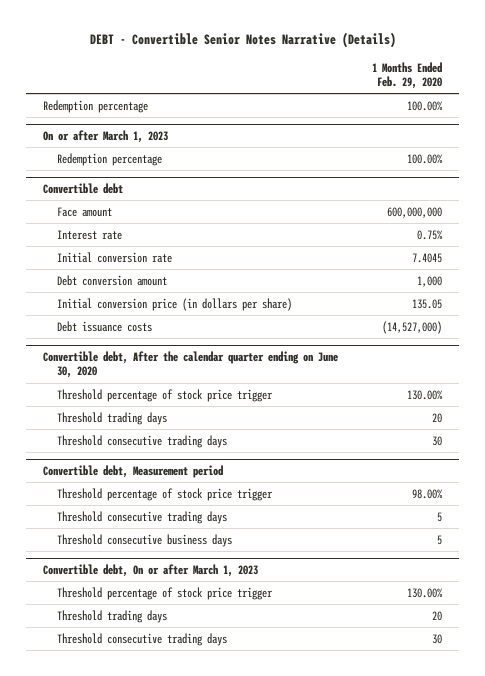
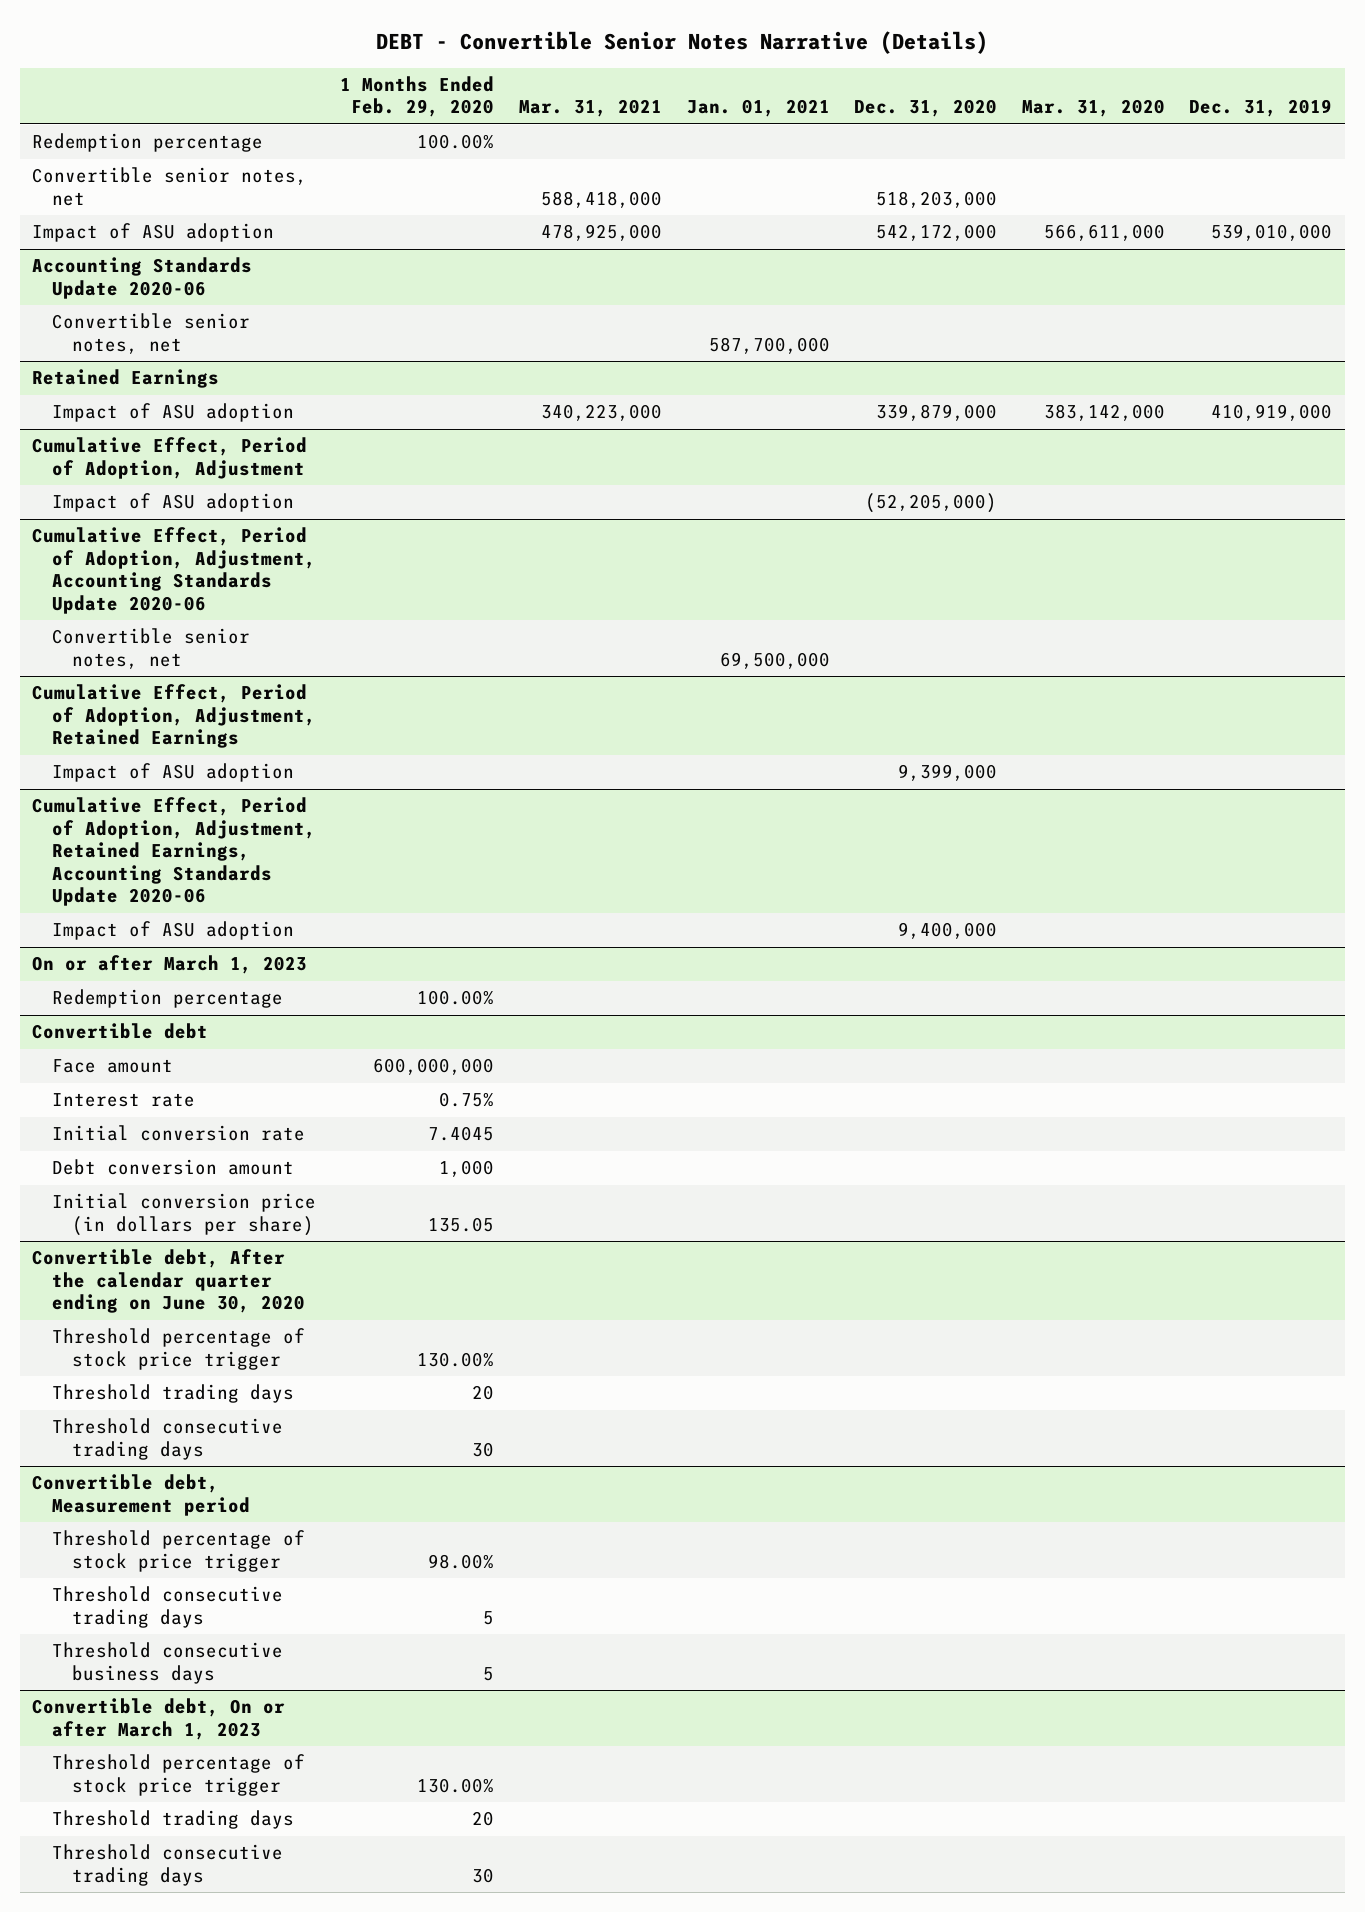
none -> [519,99,663,118] Mar. 31, 2021
none -> [686,99,830,118] Jan. 01, 2021
none -> [854,99,998,118] Dec. 31, 2020
none -> [1021,99,1165,118] Mar. 31, 2020
none -> [1189,99,1333,118] Dec. 31, 2019
none -> [32,167,308,206] Convertible senior notes, net
none -> [32,223,275,243] Impact of ASU adoption
none -> [32,257,253,299] Accounting Standards Update 2020-06
none -> [51,313,250,354] Convertible senior notes, net
none -> [32,369,220,389] Retained Earnings
none -> [51,403,294,423] Impact of ASU adoption
none -> [32,437,308,479] Cumulative Effect, Period of Adoption, Adjustment
none -> [51,493,294,513] Impact of ASU adoption
none -> [32,527,316,614] Cumulative Effect, Period of Adoption, Adjustment, Accounting Standards Update 2020-06
none -> [51,628,250,669] Convertible senior notes, net
none -> [32,684,316,749] Cumulative Effect, Period of Adoption, Adjustment, Retained Earnings
none -> [51,763,294,783] Impact of ASU adoption
none -> [32,797,316,907] Cumulative Effect, Period of Adoption, Adjustment, Retained Earnings, Accounting Standards Update 2020-06
none -> [51,921,294,941] Impact of ASU adoption
[57,320,153,332] Debt issuance costs -> none

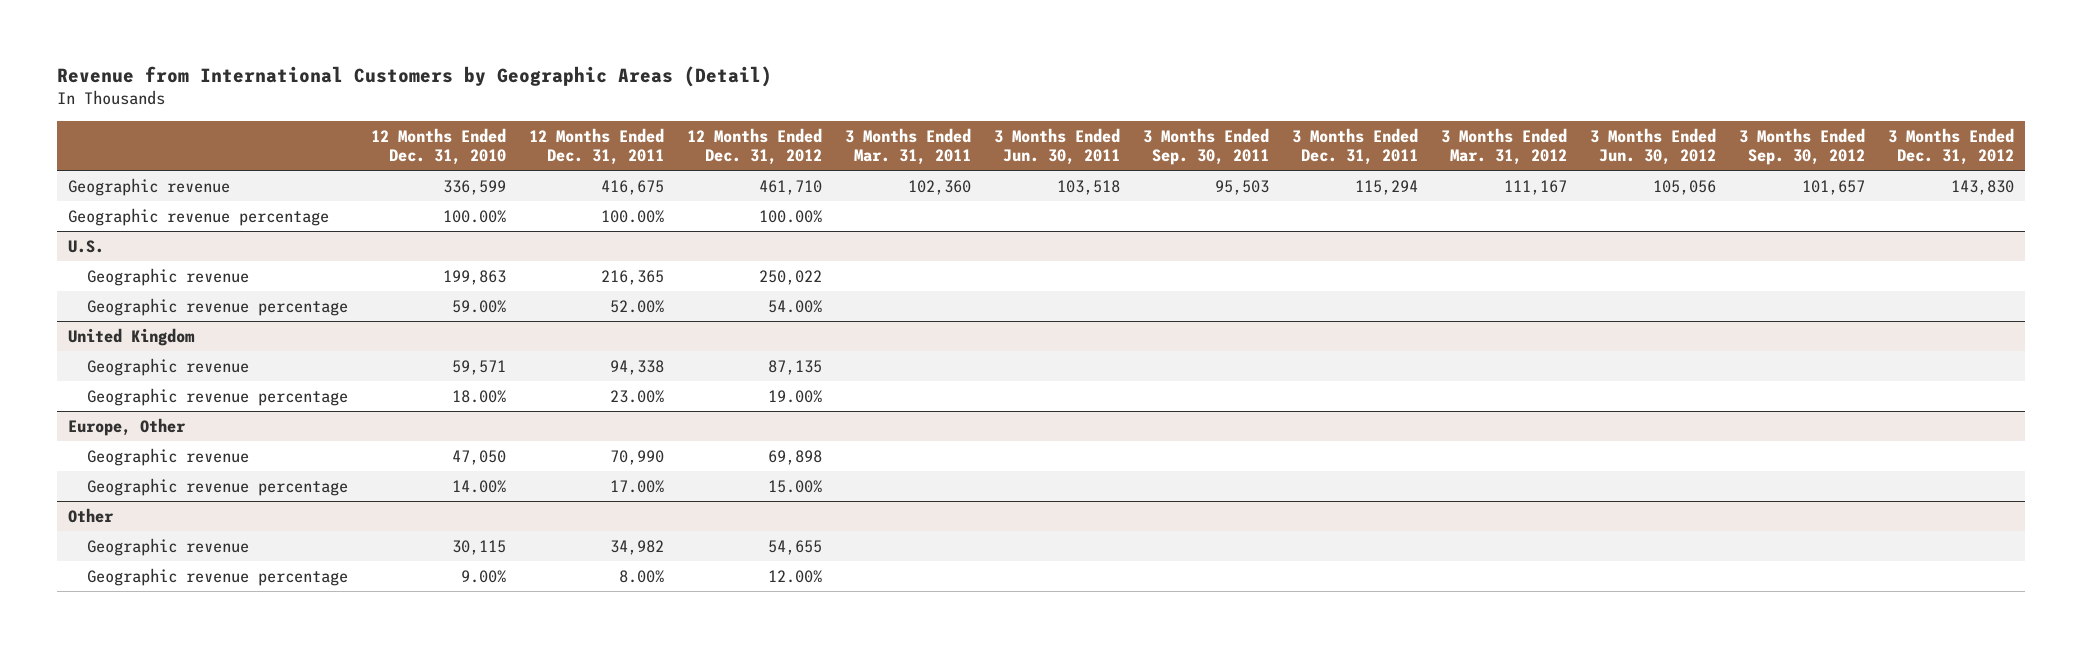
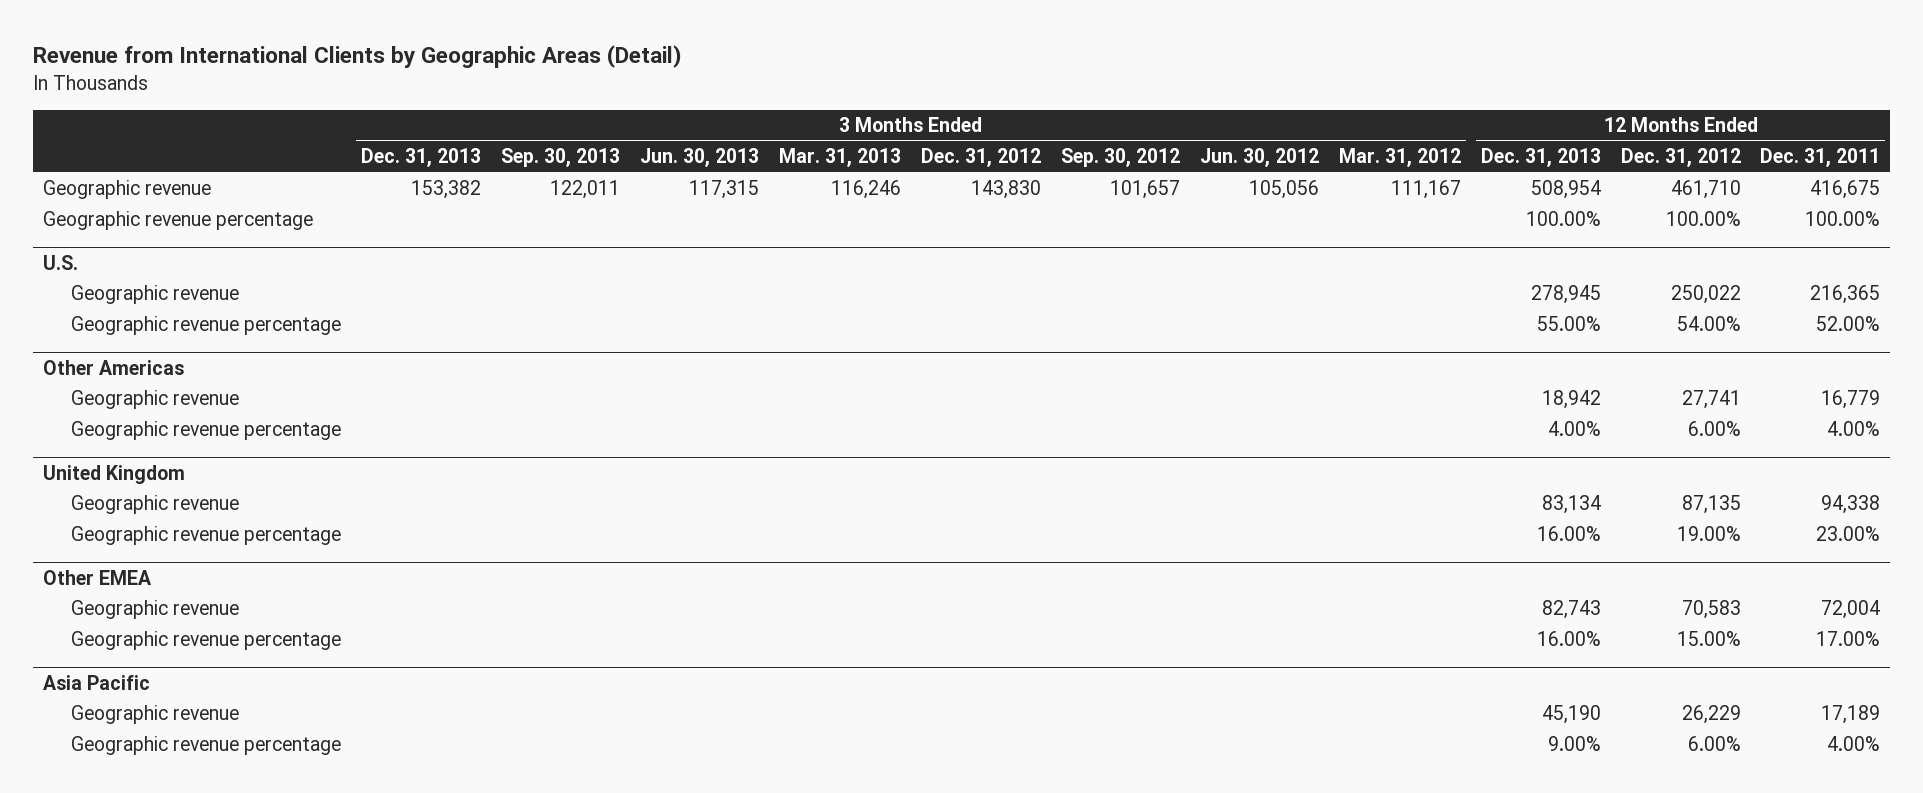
[56,66,772,88] Revenue from International Customers by Geographic Areas (Detail) -> [32,45,682,69] Revenue from International Clients by Geographic Areas (Detail)
[371,127,507,166] 12 Months Ended Dec. 31, 2010 -> none
[845,127,972,166] 3 Months Ended Mar. 31, 2011 -> none
[994,127,1121,166] 3 Months Ended Jun. 30, 2011 -> none
[1143,127,1270,166] 3 Months Ended Sep. 30, 2011 -> none
[1292,127,1419,166] 3 Months Ended Dec. 31, 2011 -> none
none -> [361,148,482,168] Dec. 31, 2013
none -> [501,148,621,168] Sep. 30, 2013
none -> [640,148,760,168] Jun. 30, 2013
none -> [779,148,902,168] Mar. 31, 2013
none -> [1480,148,1601,168] Dec. 31, 2013
none -> [42,359,184,375] Other Americas
none -> [71,390,240,410] Geographic revenue
none -> [71,421,342,441] Geographic revenue percentage
[67,417,186,436] Europe, Other -> none
none -> [42,569,152,585] Other EMEA
[610,449,665,465] 70,990 -> [1821,600,1881,620] 72,004
[768,449,823,465] 69,898 -> [1681,600,1741,620] 70,583
[67,507,114,523] Other -> none
none -> [42,674,150,690] Asia Pacific
[610,539,665,555] 34,982 -> [1821,705,1881,725] 17,189
[768,539,823,555] 54,655 -> [1681,705,1741,725] 26,229
[619,569,665,583] 8.00% -> [1827,736,1881,752] 4.00%
[768,569,823,583] 12.00% -> [1687,736,1741,752] 6.00%

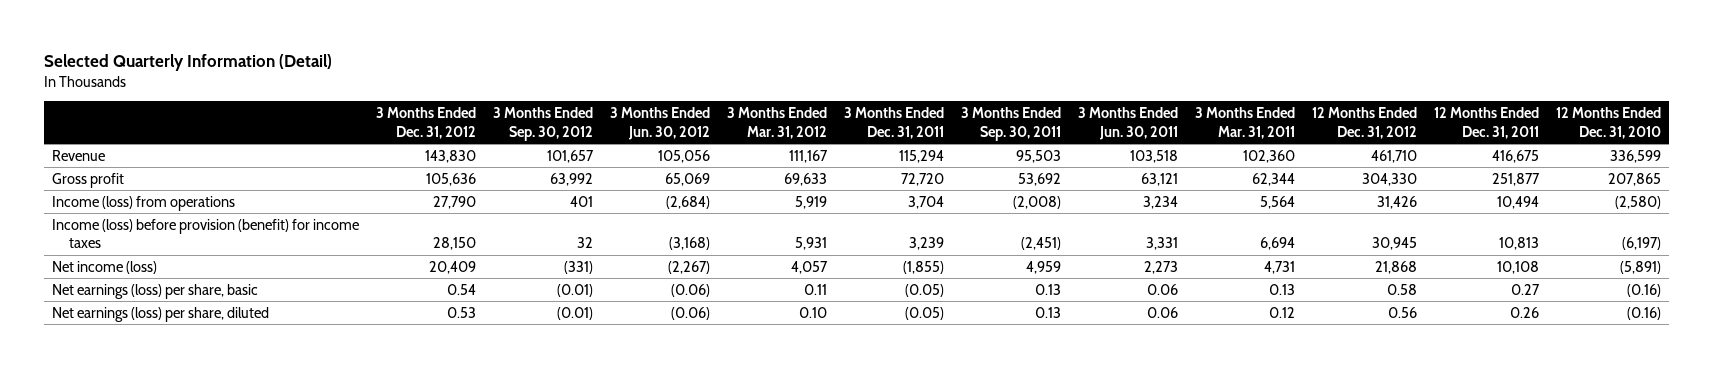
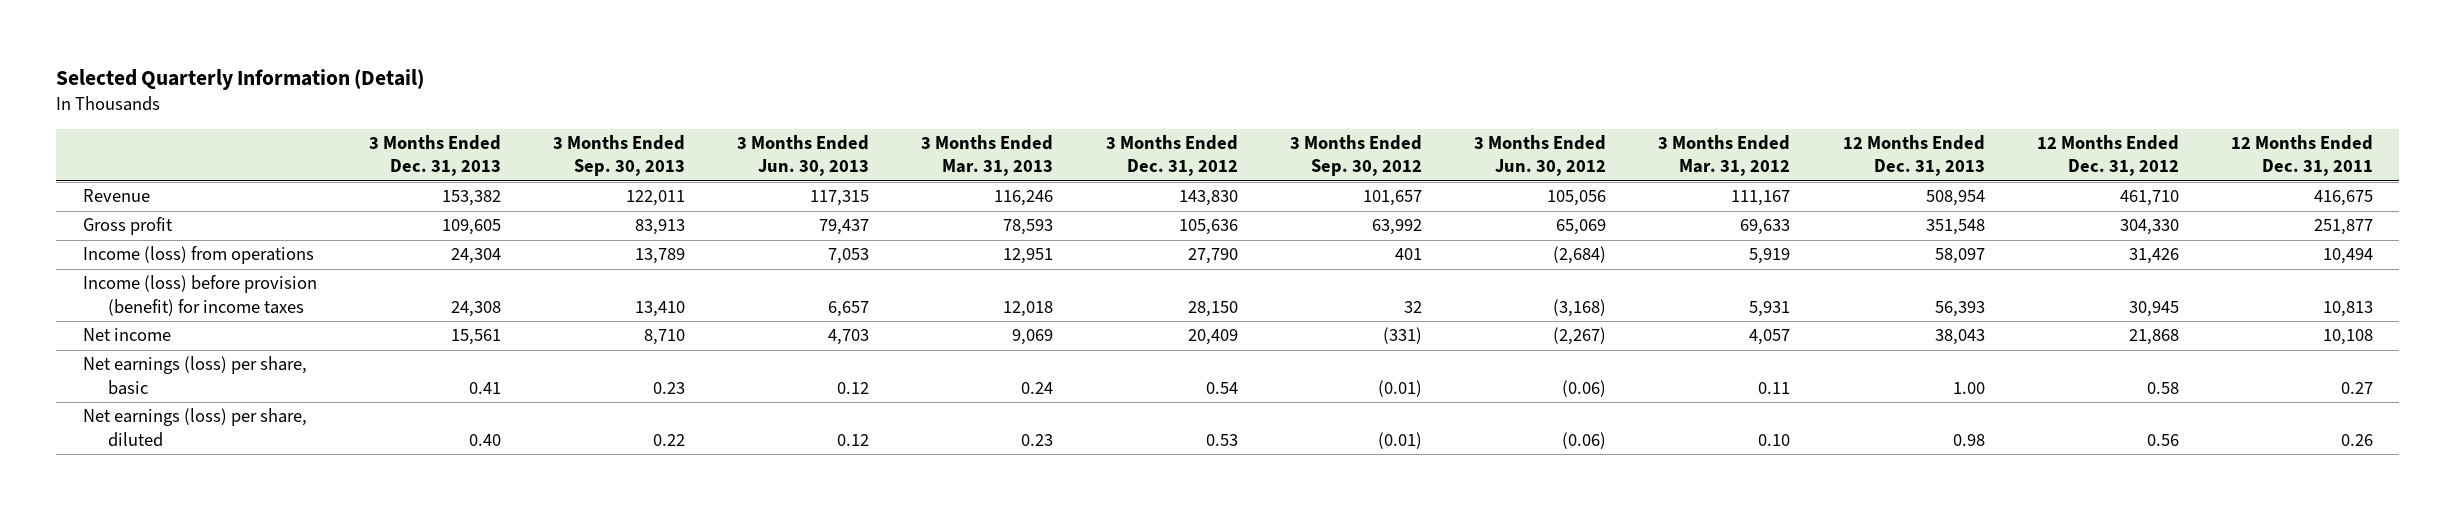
[844,107,945,139] 3 Months Ended Dec. 31, 2011 -> none
[960,107,1061,141] 3 Months Ended Sep. 30, 2011 -> none
[1077,107,1178,140] 3 Months Ended Jun. 30, 2011 -> none
[1194,107,1295,139] 3 Months Ended Mar. 31, 2011 -> none
[1555,107,1661,139] 12 Months Ended Dec. 31, 2010 -> none
none -> [368,135,501,177] 3 Months Ended Dec. 31, 2013
none -> [553,135,686,177] 3 Months Ended Sep. 30, 2013
none -> [737,135,870,177] 3 Months Ended Jun. 30, 2013
none -> [921,135,1054,177] 3 Months Ended Mar. 31, 2013
none -> [1842,135,1985,177] 12 Months Ended Dec. 31, 2013
[52,260,158,274] Net income (loss) -> [82,328,171,342] Net income

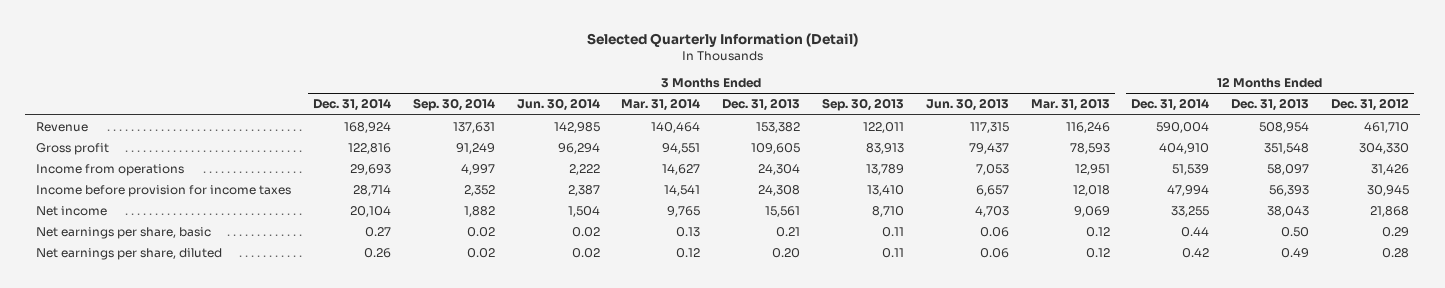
[1105,135,1238,177] 3 Months Ended Dec. 31, 2012 -> none
[1289,135,1422,177] 3 Months Ended Sep. 30, 2012 -> none
[1474,135,1607,177] 3 Months Ended Jun. 30, 2012 -> none
[1658,135,1791,177] 3 Months Ended Mar. 31, 2012 -> none
[2231,135,2374,177] 12 Months Ended Dec. 31, 2011 -> none
none -> [312,98,391,112] Dec. 31, 2014
none -> [412,98,495,112] Sep. 30, 2014
none -> [516,98,600,112] Jun. 30, 2014
none -> [621,98,701,112] Mar. 31, 2014
none -> [1131,98,1210,112] Dec. 31, 2014
[82,246,314,265] Income (loss) from operations -> [36,164,185,177] Income from operations
[82,275,317,316] Income (loss) before provision (benefit) for income taxes -> [36,185,292,198] Income before provision for income taxes
[82,356,307,395] Net earnings (loss) per share, basic -> [36,227,212,240] Net earnings per share, basic
[468,381,501,394] 0.41 -> [776,227,801,238] 0.21
[653,381,686,394] 0.23 -> [881,227,904,238] 0.11
[837,381,870,394] 0.12 -> [979,227,1009,238] 0.06
[1021,381,1054,394] 0.24 -> [1085,227,1110,238] 0.12
[1952,381,1985,394] 1.00 -> [1281,227,1310,238] 0.50
[2146,381,2179,394] 0.58 -> [1381,227,1409,238] 0.29
[82,408,307,447] Net earnings (loss) per share, diluted -> [36,248,223,261] Net earnings per share, diluted
[468,433,501,446] 0.40 -> [772,248,801,259] 0.20
[653,433,686,446] 0.22 -> [881,248,904,259] 0.11
[837,433,870,446] 0.12 -> [979,248,1009,259] 0.06
[1021,433,1054,446] 0.23 -> [1085,248,1110,259] 0.12
[1952,433,1985,446] 0.98 -> [1281,248,1310,259] 0.49
[2146,433,2179,446] 0.56 -> [1381,248,1409,259] 0.28

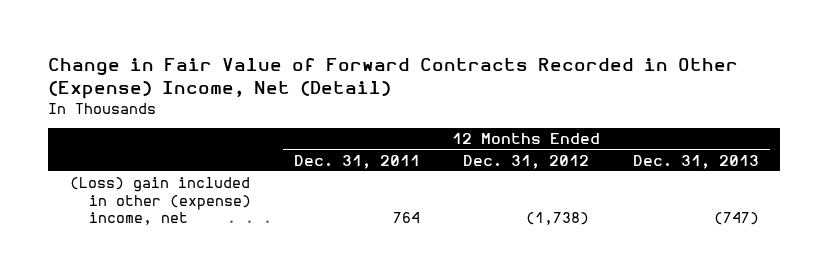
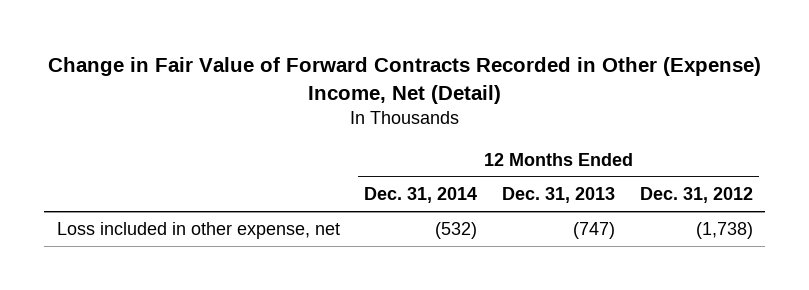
[293,154,420,169] Dec. 31, 2011 -> none
none -> [364,187,478,204] Dec. 31, 2014
[69,177,251,226] (Loss) gain included in other (expense) income, net -> [56,222,340,240] Loss included in other expense, net

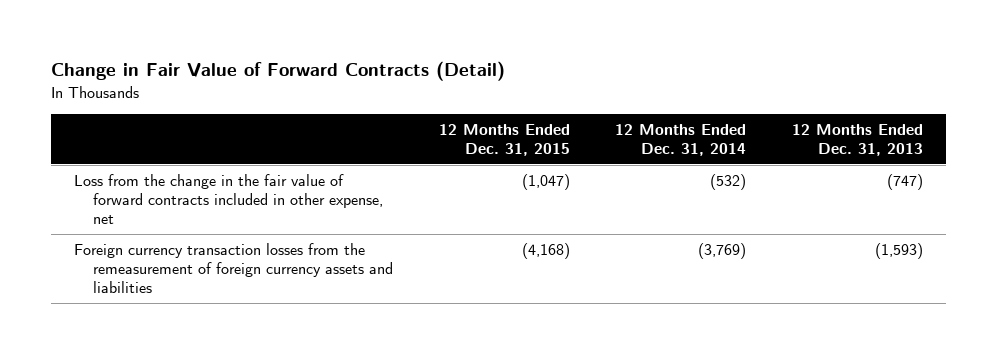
[47,57,761,105] Change in Fair Value of Forward Contracts Recorded in Other (Expense) Income, Net (Detail) -> [50,60,505,81] Change in Fair Value of Forward Contracts (Detail)
[639,187,753,204] Dec. 31, 2012 -> none
none -> [438,123,570,156] 12 Months Ended Dec. 31, 2015
[56,222,340,240] Loss included in other expense, net -> [73,174,383,225] Loss from the change in the fair value of forward contracts included in other expense, net
none -> [73,243,393,294] Foreign currency transaction losses from the remeasurement of foreign currency assets and liabilities

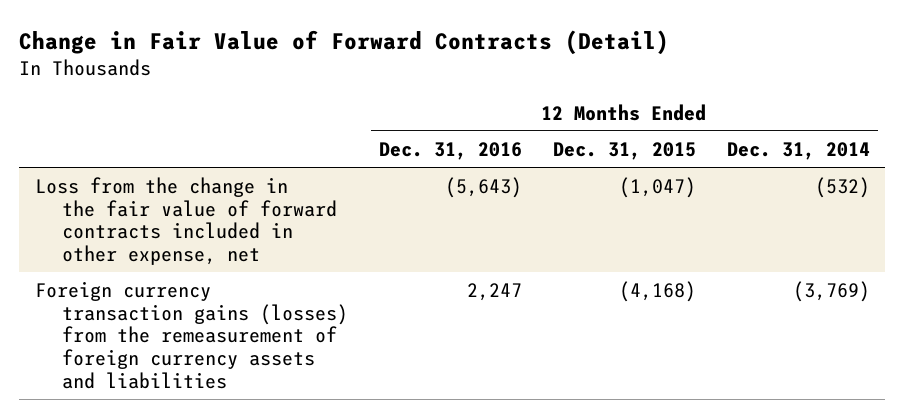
[792,123,924,156] 12 Months Ended Dec. 31, 2013 -> none
none -> [379,141,523,160] Dec. 31, 2016
[73,243,393,294] Foreign currency transaction losses from the remeasurement of foreign currency assets and liabilities -> [34,280,349,389] Foreign currency transaction gains (losses) from the remeasurement of foreign currency assets and liabilities

